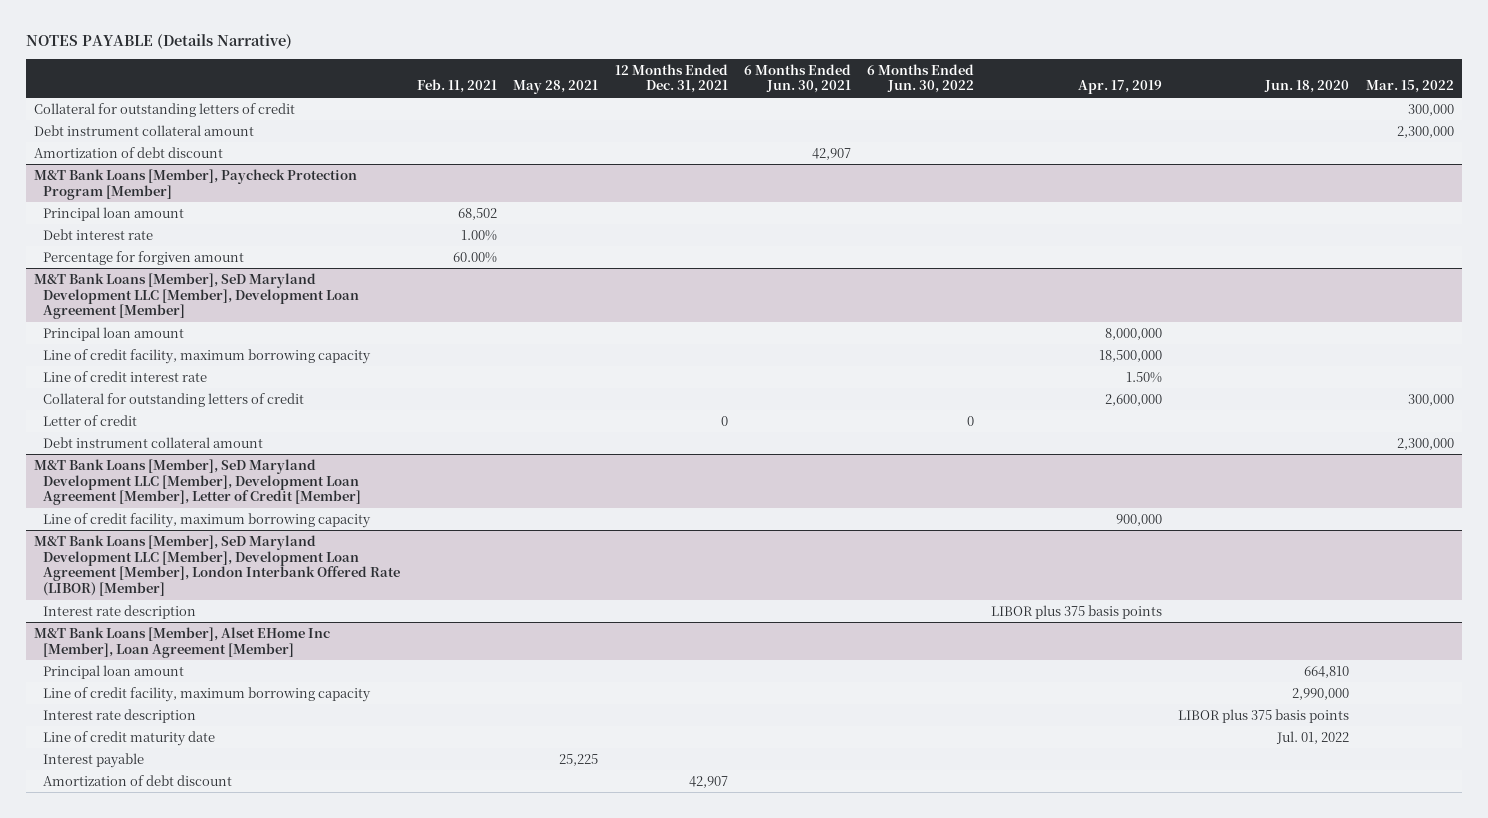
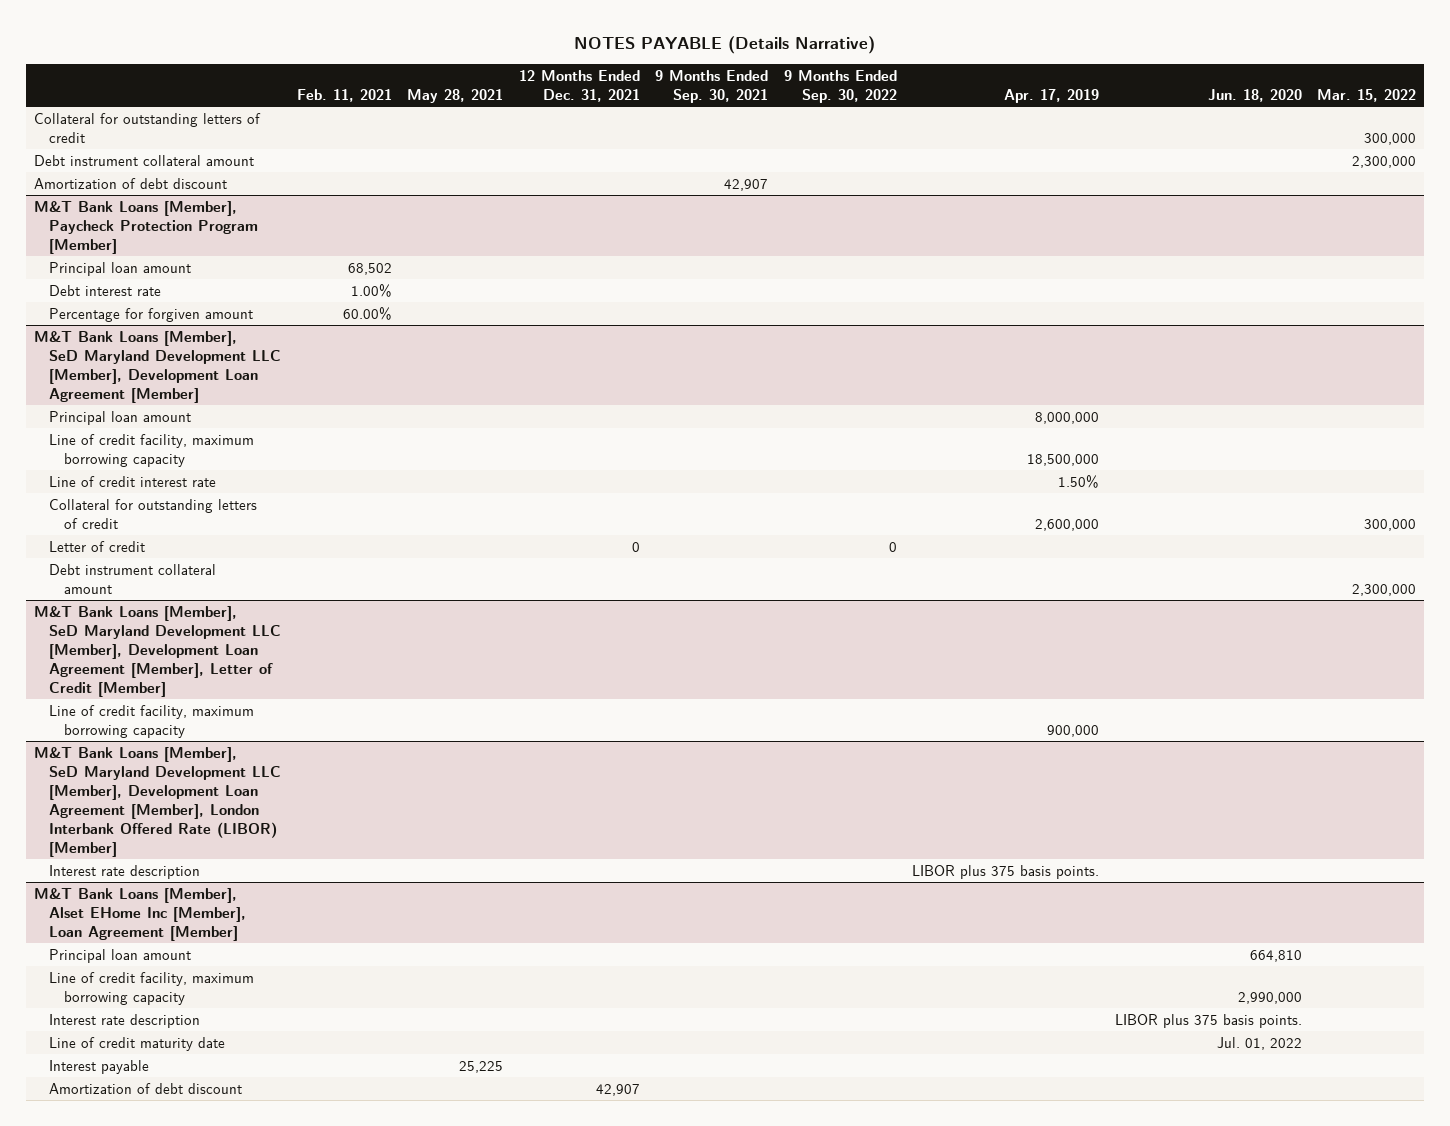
[743,63,851,94] 6 Months Ended Jun. 30, 2021 -> none
[867,63,975,94] 6 Months Ended Jun. 30, 2022 -> none
none -> [655,69,769,103] 9 Months Ended Sep. 30, 2021
none -> [783,69,897,103] 9 Months Ended Sep. 30, 2022
[990,604,1162,619] LIBOR plus 375 basis points -> [912,864,1100,879] LIBOR plus 375 basis points.
[1178,708,1350,723] LIBOR plus 375 basis points -> [1114,1013,1302,1028] LIBOR plus 375 basis points.

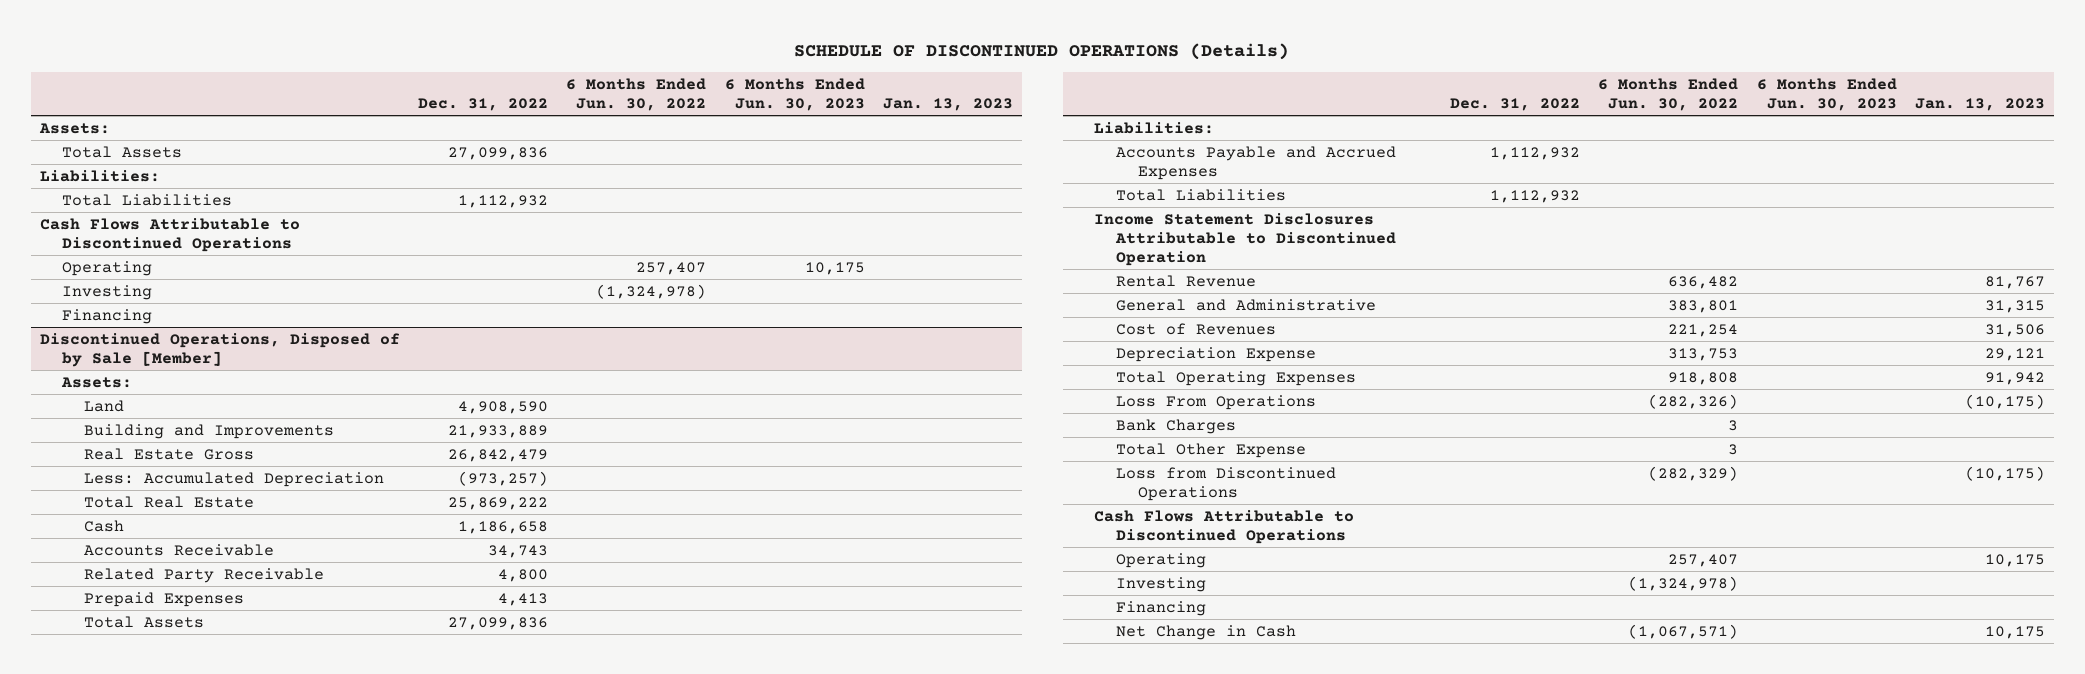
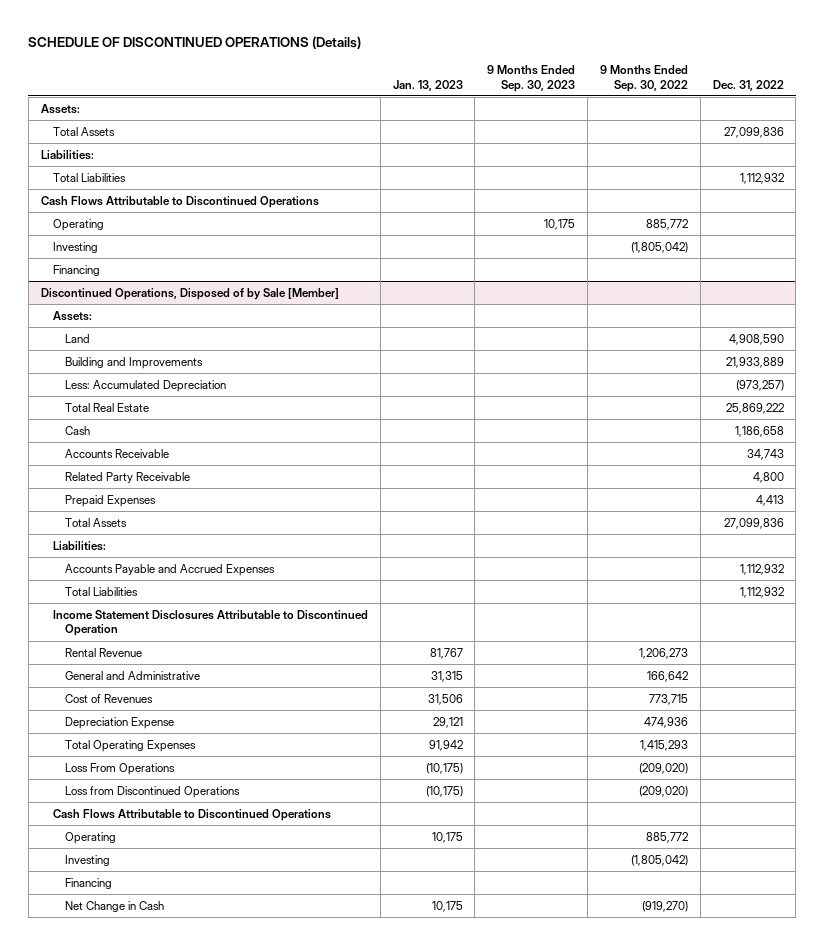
[566,77,707,112] 6 Months Ended Jun. 30, 2022 -> none
[724,77,865,112] 6 Months Ended Jun. 30, 2023 -> none
none -> [487,64,576,92] 9 Months Ended Sep. 30, 2023
none -> [599,64,688,92] 9 Months Ended Sep. 30, 2022
[83,447,254,460] Real Estate Gross -> none
[1115,418,1236,434] Bank Charges -> none
[1115,442,1306,458] Total Other Expense -> none

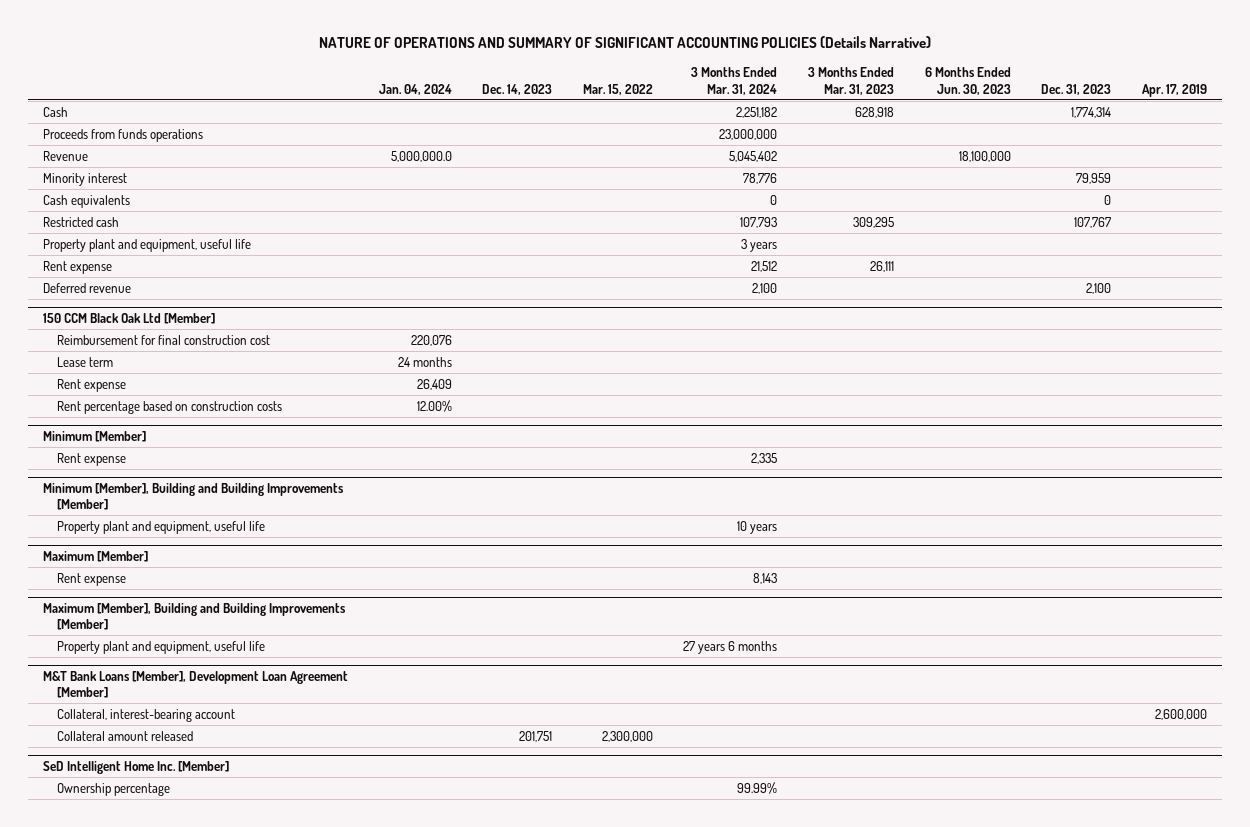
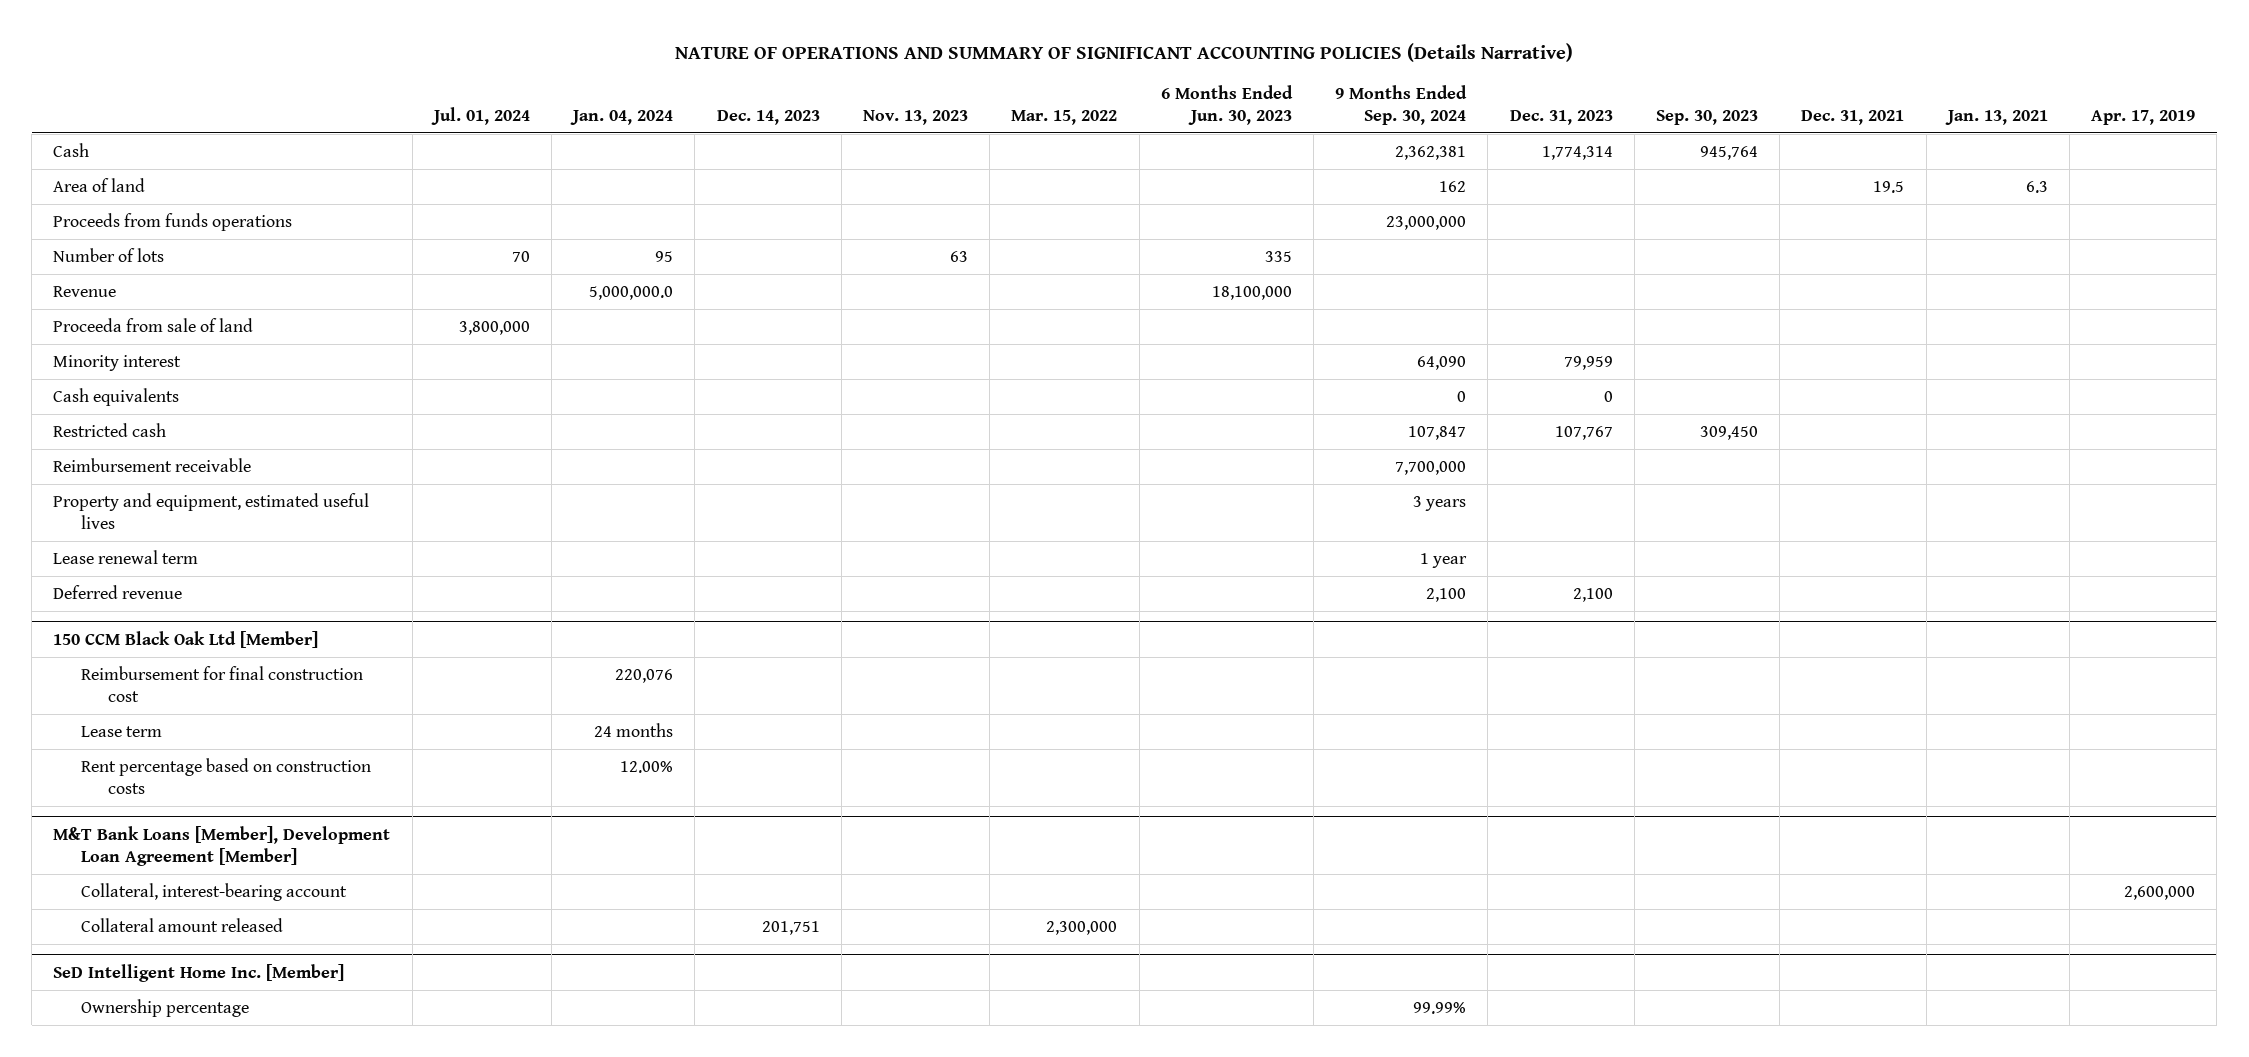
[691,67,778,95] 3 Months Ended Mar. 31, 2024 -> none
[807,67,894,95] 3 Months Ended Mar. 31, 2023 -> none
none -> [430,106,530,125] Jul. 01, 2024
none -> [863,109,969,125] Nov. 13, 2023
none -> [1335,84,1468,125] 9 Months Ended Sep. 30, 2024
none -> [1656,109,1759,125] Sep. 30, 2023
none -> [1801,109,1905,125] Dec. 31, 2021
none -> [1944,109,2048,125] Jan. 13, 2021
none -> [53,177,146,192] Area of land
none -> [53,247,165,262] Number of lots
none -> [53,317,254,332] Proceeda from sale of land
[43,260,113,274] Rent expense -> none
none -> [53,457,252,472] Reimbursement receivable
[43,238,252,252] Property plant and equipment, useful life -> [53,492,370,529] Property and equipment, estimated useful lives
none -> [53,549,199,564] Lease renewal term
[56,378,126,392] Rent expense -> none
[43,430,147,442] Minimum [Member] -> none
[56,452,126,466] Rent expense -> none
[43,482,345,511] Minimum [Member], Building and Building Improvements [Member] -> none
[56,520,265,534] Property plant and equipment, useful life -> none
[43,550,149,562] Maximum [Member] -> none
[56,572,126,586] Rent expense -> none
[43,602,347,631] Maximum [Member], Building and Building Improvements [Member] -> none
[56,640,265,654] Property plant and equipment, useful life -> none

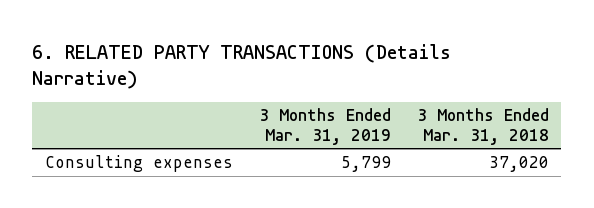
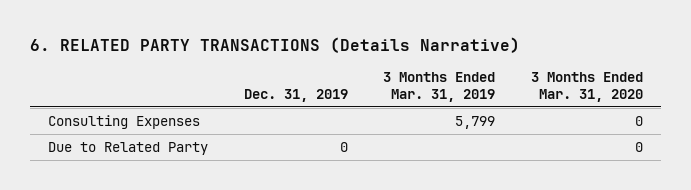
[416,108,549,145] 3 Months Ended Mar. 31, 2018 -> none
none -> [243,88,348,102] Dec. 31, 2019
none -> [531,72,644,102] 3 Months Ended Mar. 31, 2020
[45,155,234,173] Consulting expenses -> [47,114,200,129] Consulting Expenses
none -> [47,141,208,155] Due to Related Party

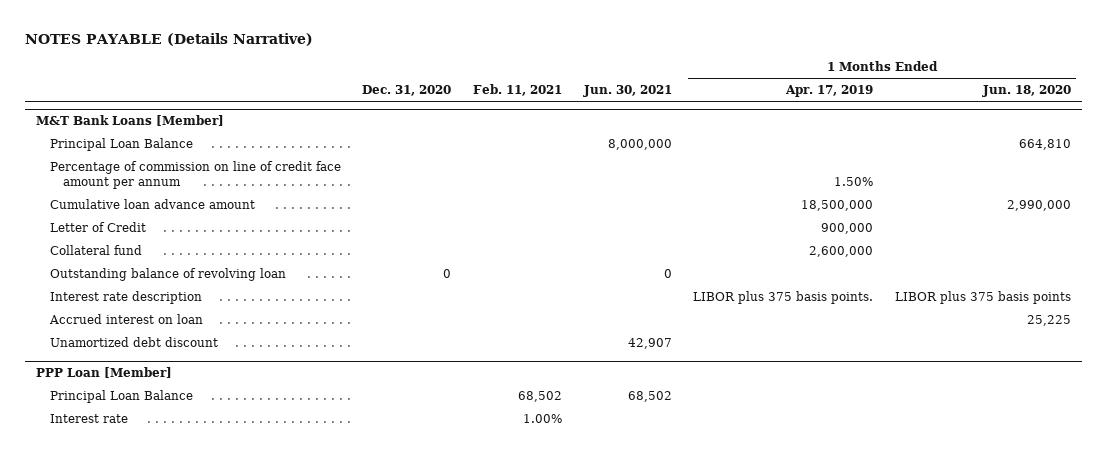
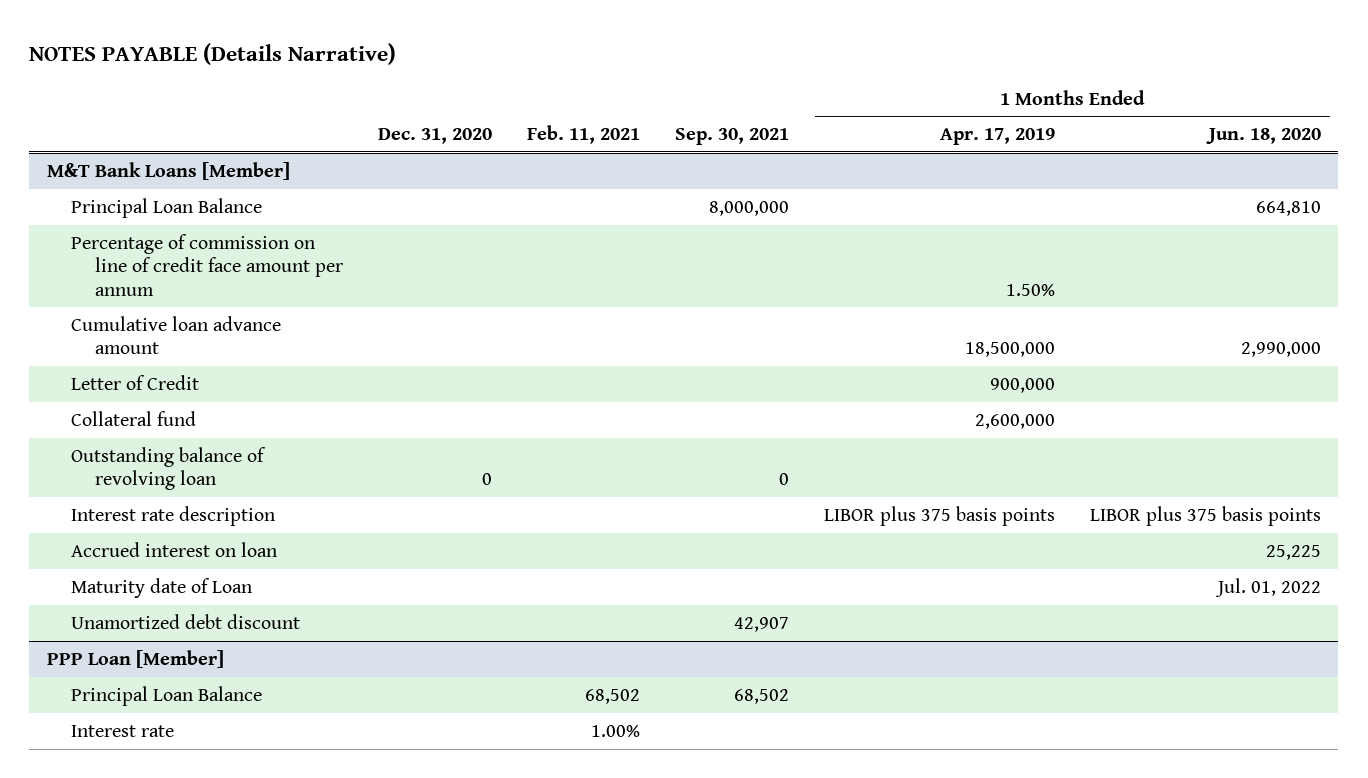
[582,85,672,98] Jun. 30, 2021 -> none
none -> [674,128,789,146] Sep. 30, 2021
[693,290,874,304] LIBOR plus 375 basis points. -> [823,506,1055,527] LIBOR plus 375 basis points
none -> [70,578,252,599] Maturity date of Loan

